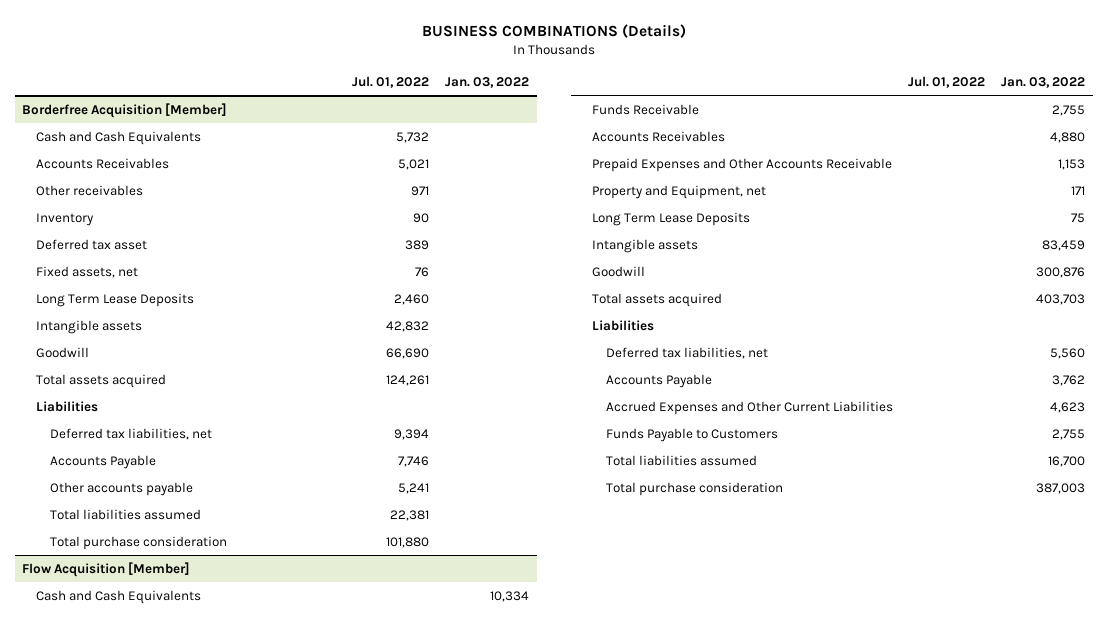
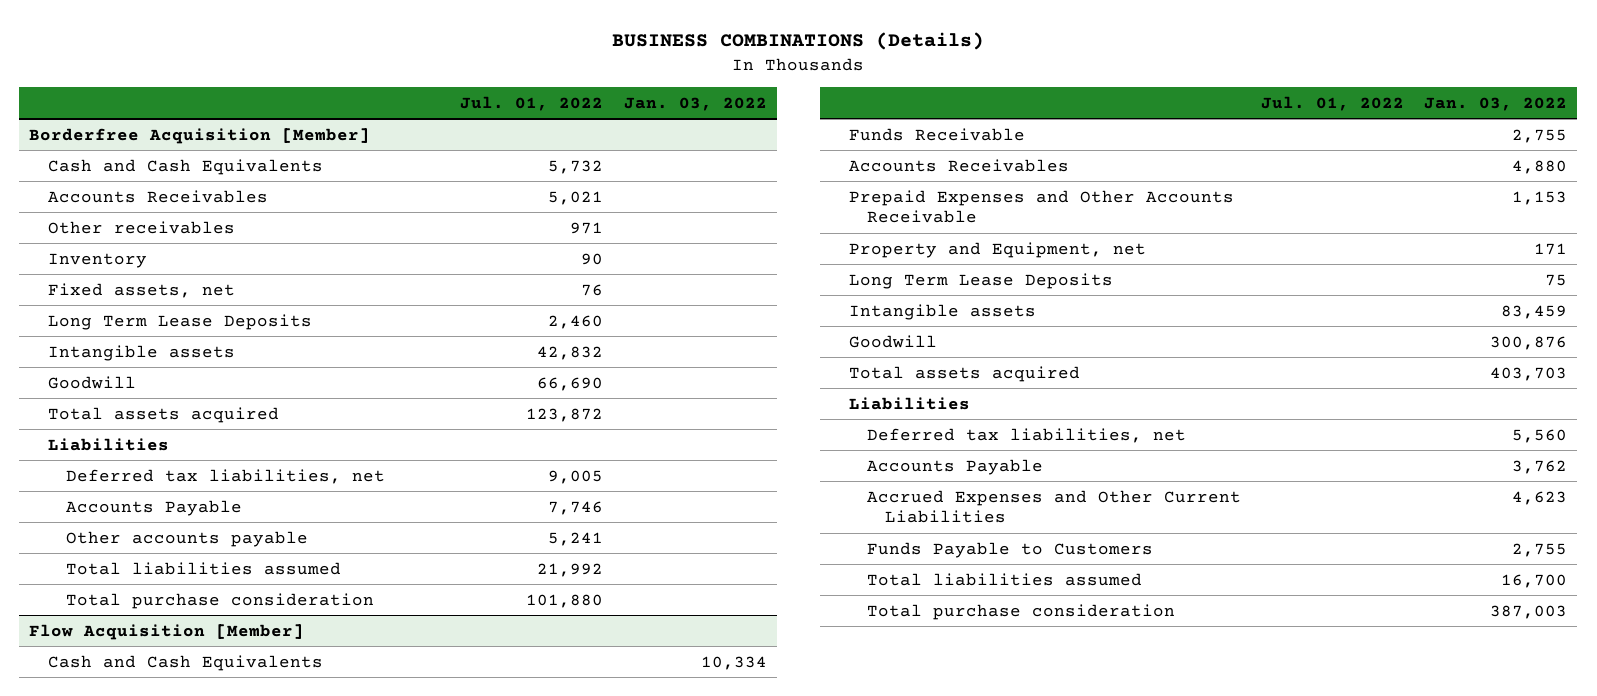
[36,238,148,250] Deferred tax asset -> none
[386,374,430,386] 124,261 -> [526,407,604,422] 123,872
[394,428,430,440] 9,394 -> [548,469,604,484] 9,005
[390,509,430,521] 22,381 -> [537,562,604,577] 21,992

